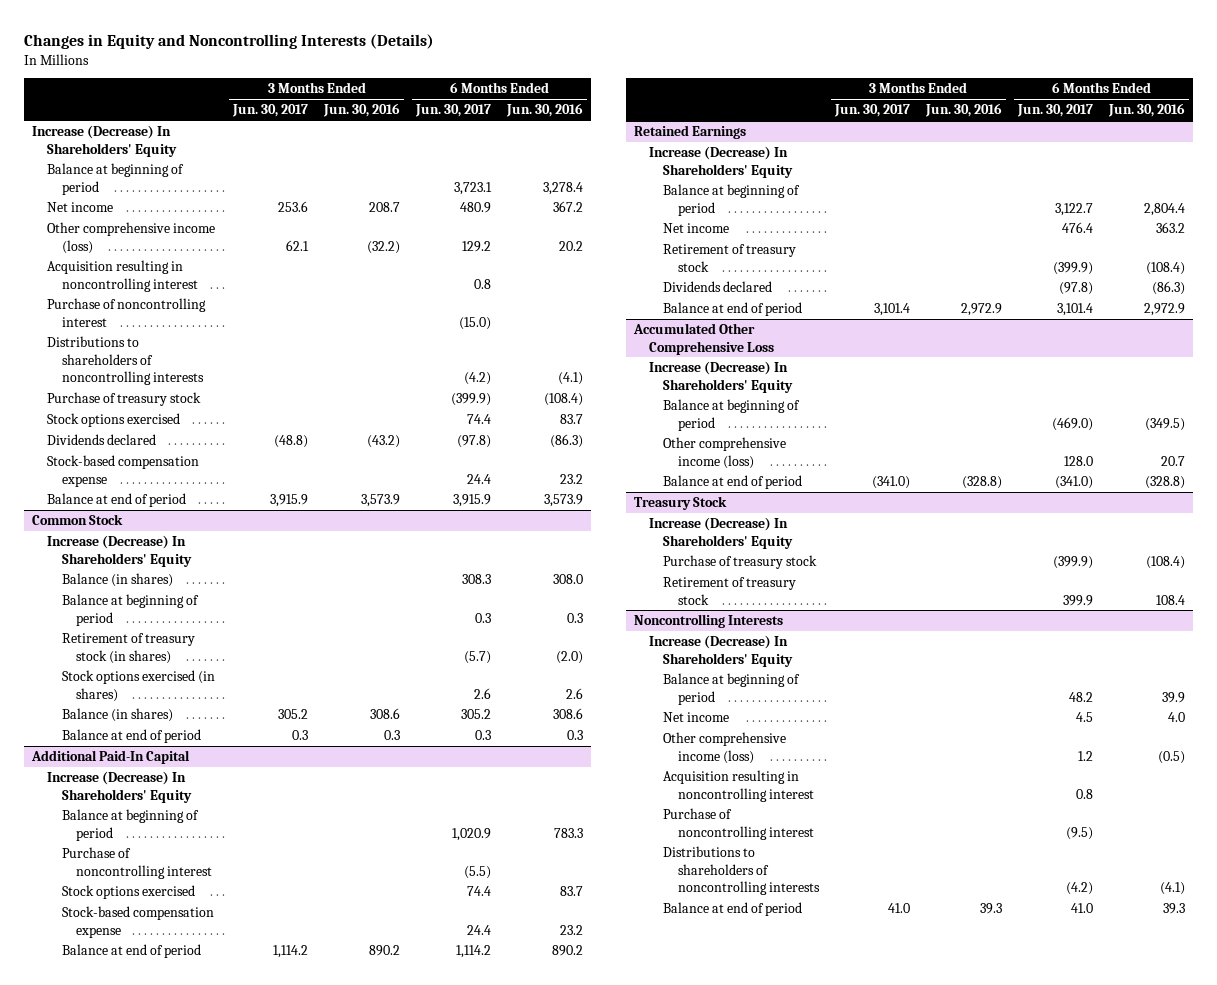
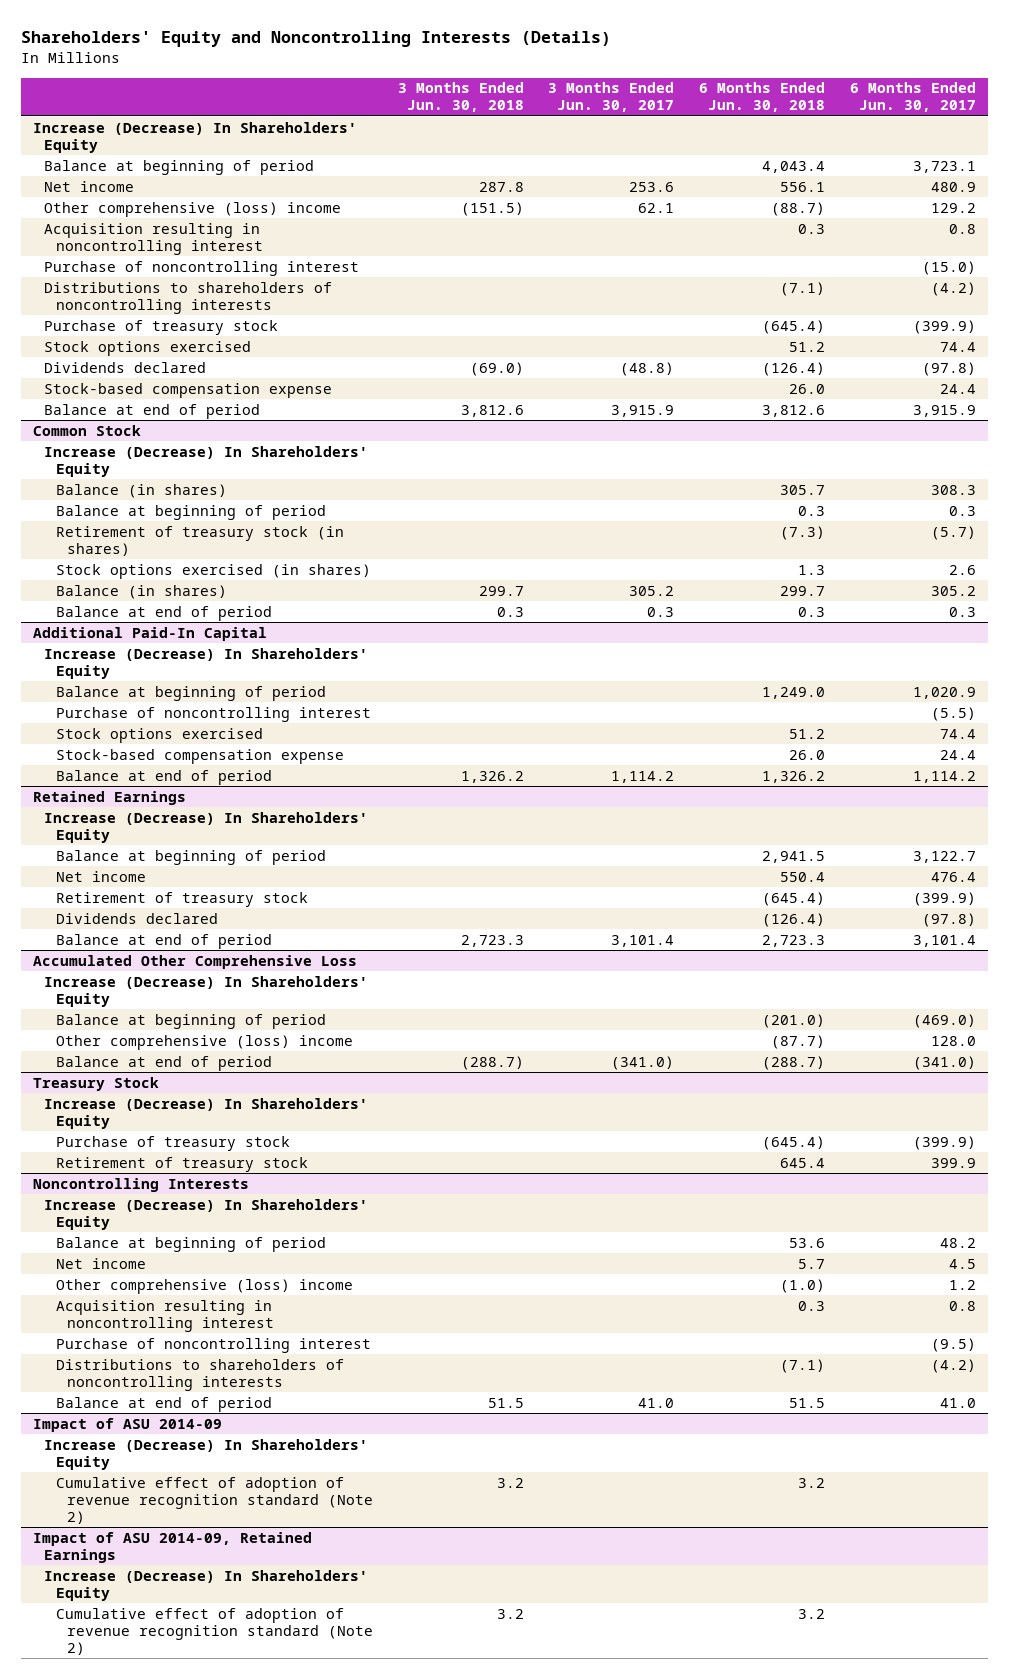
[24,33,435,49] Changes in Equity and Noncontrolling Interests (Details) -> [20,31,611,48] Shareholders' Equity and Noncontrolling Interests (Details)
[323,103,401,118] Jun. 30, 2016 -> none
[506,103,584,118] Jun. 30, 2016 -> none
none -> [397,82,524,113] 3 Months Ended Jun. 30, 2018
none -> [698,82,825,113] 6 Months Ended Jun. 30, 2018
[46,222,215,254] Other comprehensive income (loss) -> [44,201,342,217] Other comprehensive (loss) income
[663,437,787,469] Other comprehensive income (loss) -> [55,1034,353,1050] Other comprehensive (loss) income
[663,732,787,764] Other comprehensive income (loss) -> [55,1278,353,1294] Other comprehensive (loss) income
none -> [33,1417,223,1432] Impact of ASU 2014-09
none -> [44,1438,369,1470] Increase (Decrease) In Shareholders' Equity
none -> [55,1476,374,1524] Cumulative effect of adoption of revenue recognition standard (Note 2)
none -> [33,1531,313,1563] Impact of ASU 2014-09, Retained Earnings
none -> [44,1569,369,1601] Increase (Decrease) In Shareholders' Equity
none -> [55,1607,374,1655] Cumulative effect of adoption of revenue recognition standard (Note 2)

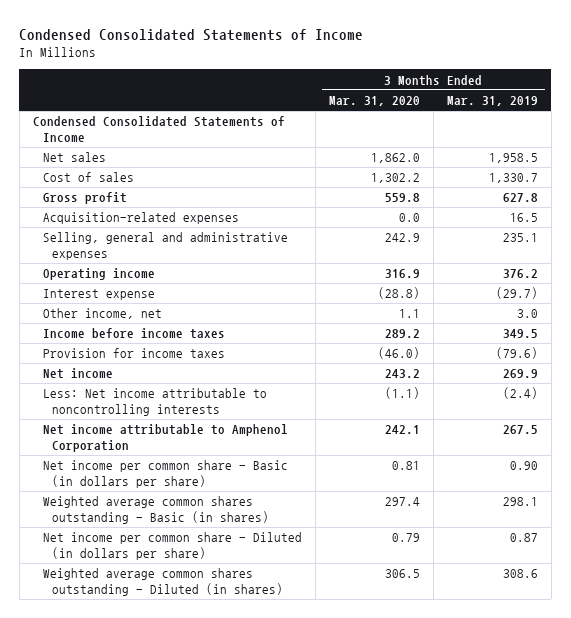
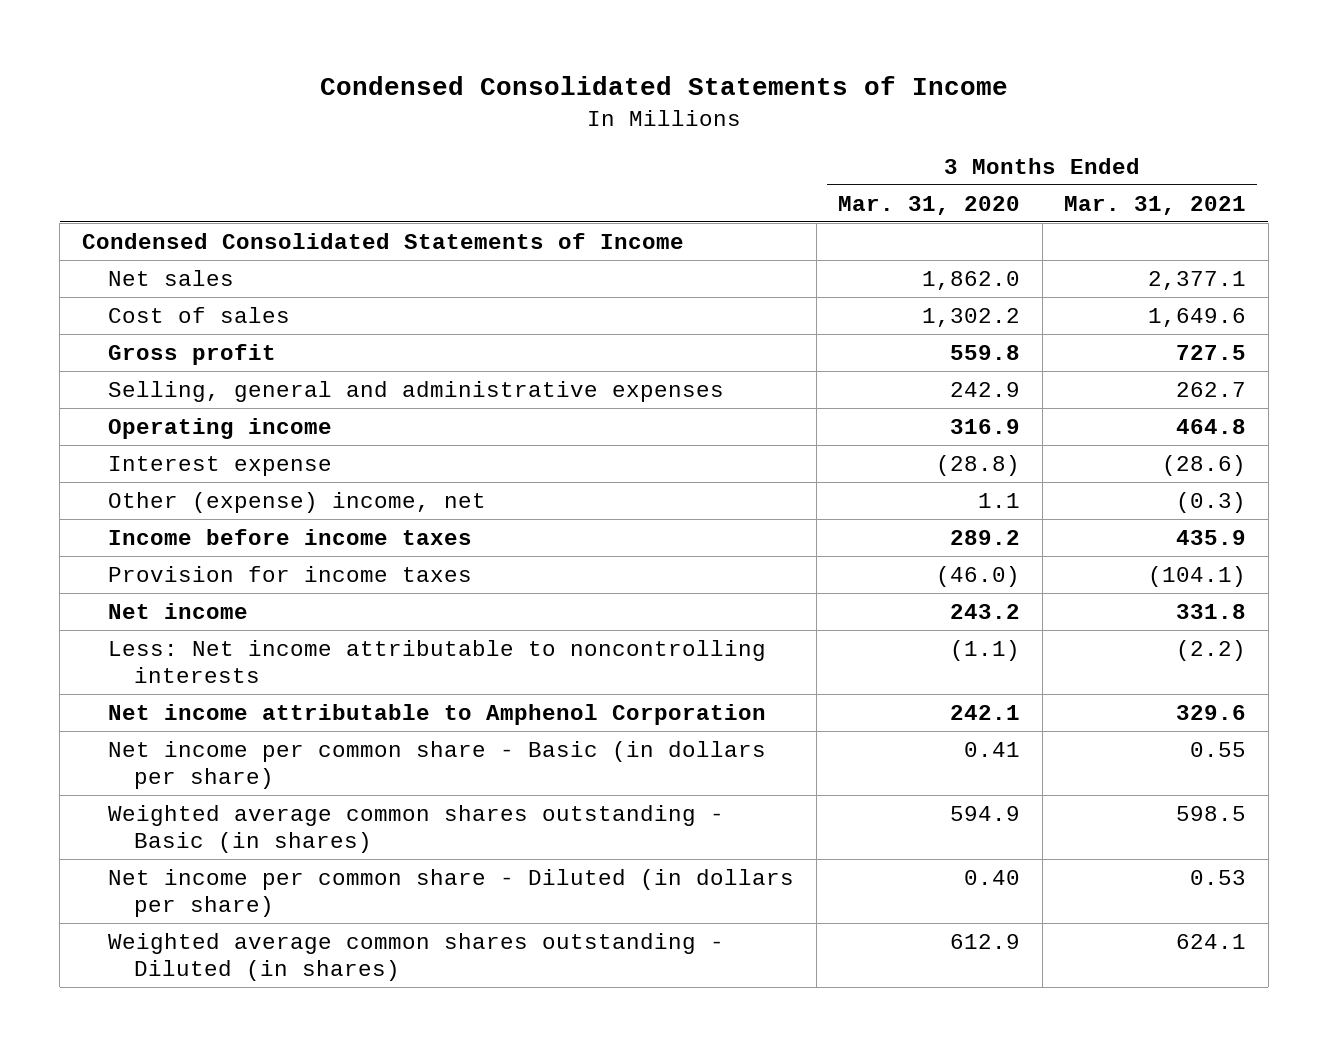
[446,96,538,107] Mar. 31, 2019 -> none
none -> [1064,195,1247,215] Mar. 31, 2021
[42,212,239,225] Acquisition-related expenses -> none
[42,308,162,320] Other income, net -> [107,491,486,513] Other (expense) income, net
[391,461,420,471] 0.81 -> [964,741,1021,757] 0.41
[384,497,420,507] 297.4 -> [950,805,1021,821] 594.9
[391,533,420,543] 0.79 -> [964,869,1021,885] 0.40
[384,569,420,579] 306.5 -> [950,933,1021,949] 612.9

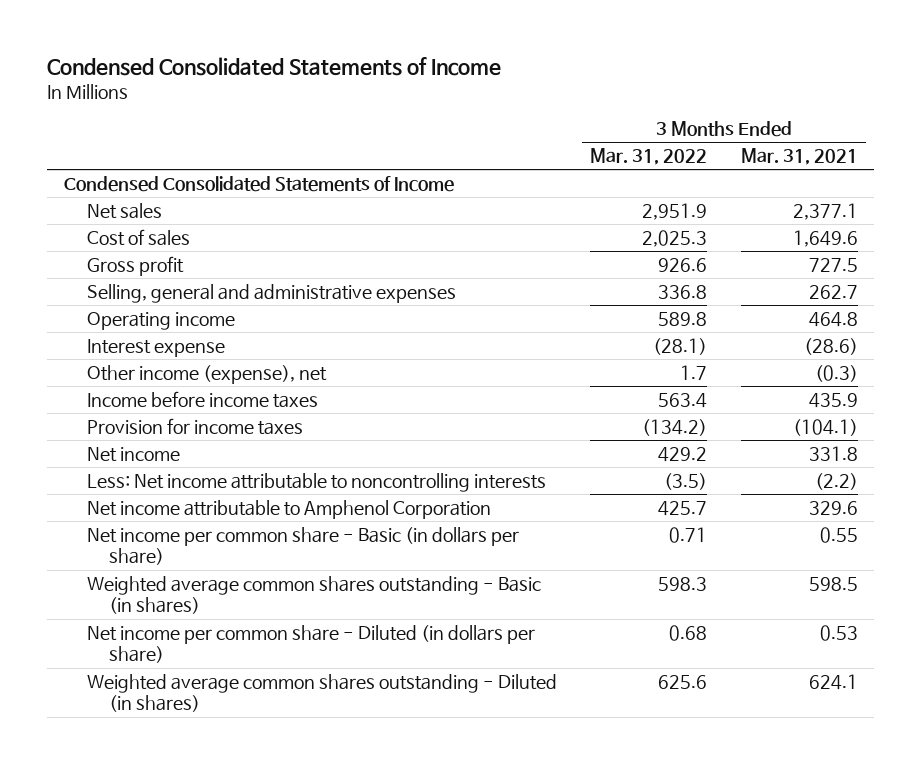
[838,195,1021,215] Mar. 31, 2020 -> none
none -> [590,148,708,166] Mar. 31, 2022
[107,491,486,513] Other (expense) income, net -> [86,364,327,384] Other income (expense), net

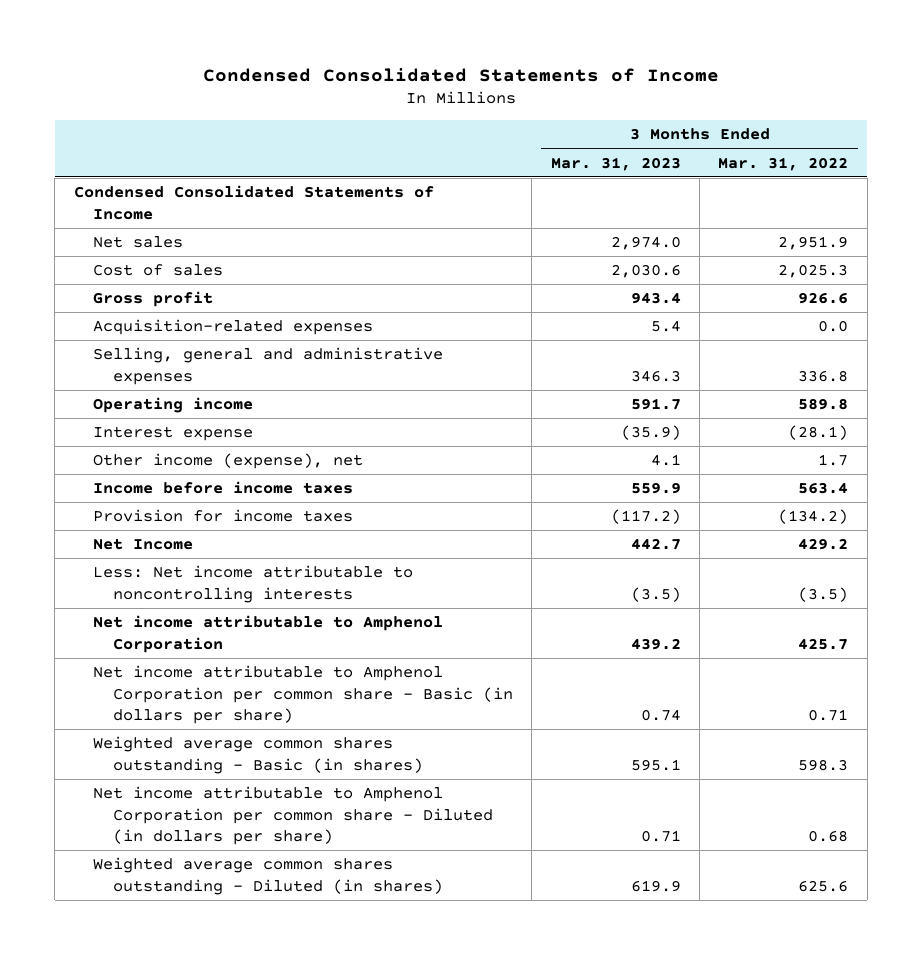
[740,148,858,166] Mar. 31, 2021 -> none
none -> [550,156,681,171] Mar. 31, 2023
none -> [93,319,374,336] Acquisition-related expenses
[86,446,180,462] Net income -> [93,538,194,551] Net Income
[86,526,519,566] Net income per common share - Basic (in dollars per share) -> [93,665,513,725] Net income attributable to Amphenol Corporation per common share - Basic (in dollars per share)
[86,624,535,664] Net income per common share - Diluted (in dollars per share) -> [93,786,493,846] Net income attributable to Amphenol Corporation per common share - Diluted (in dollars per share)

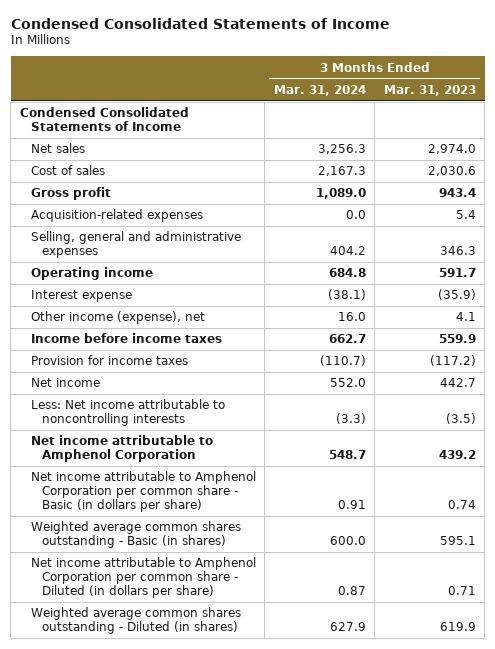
[718,156,849,171] Mar. 31, 2022 -> none
none -> [273,84,366,96] Mar. 31, 2024
[93,538,194,551] Net Income -> [30,378,100,388] Net income

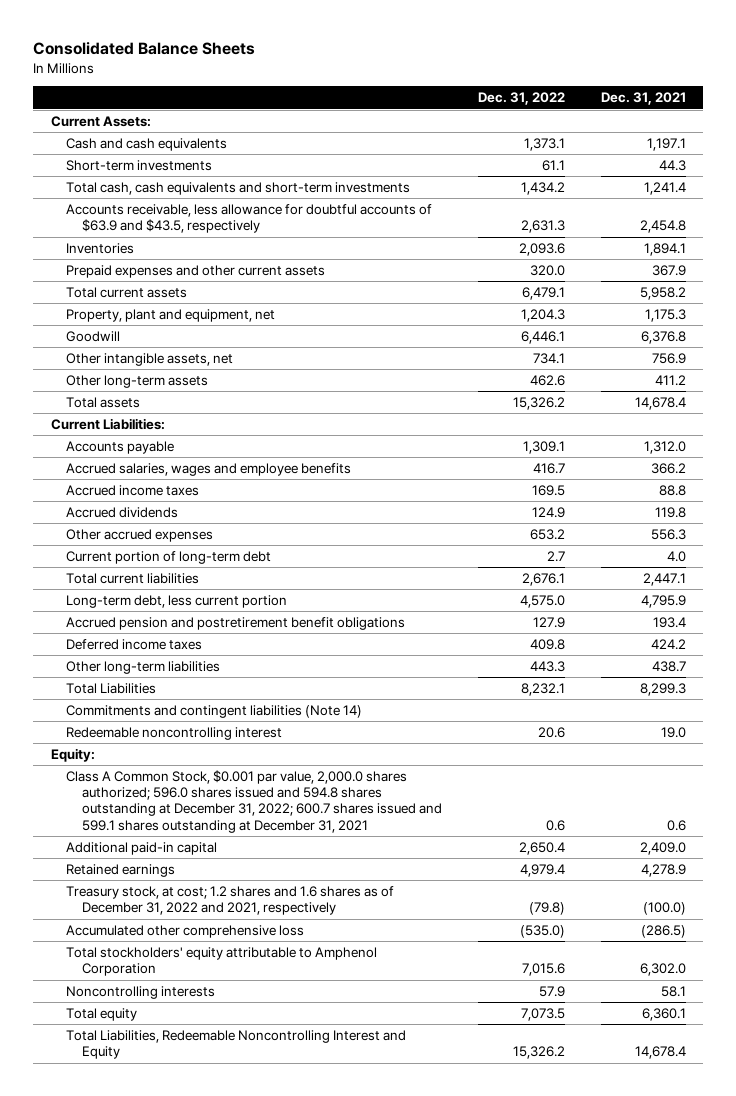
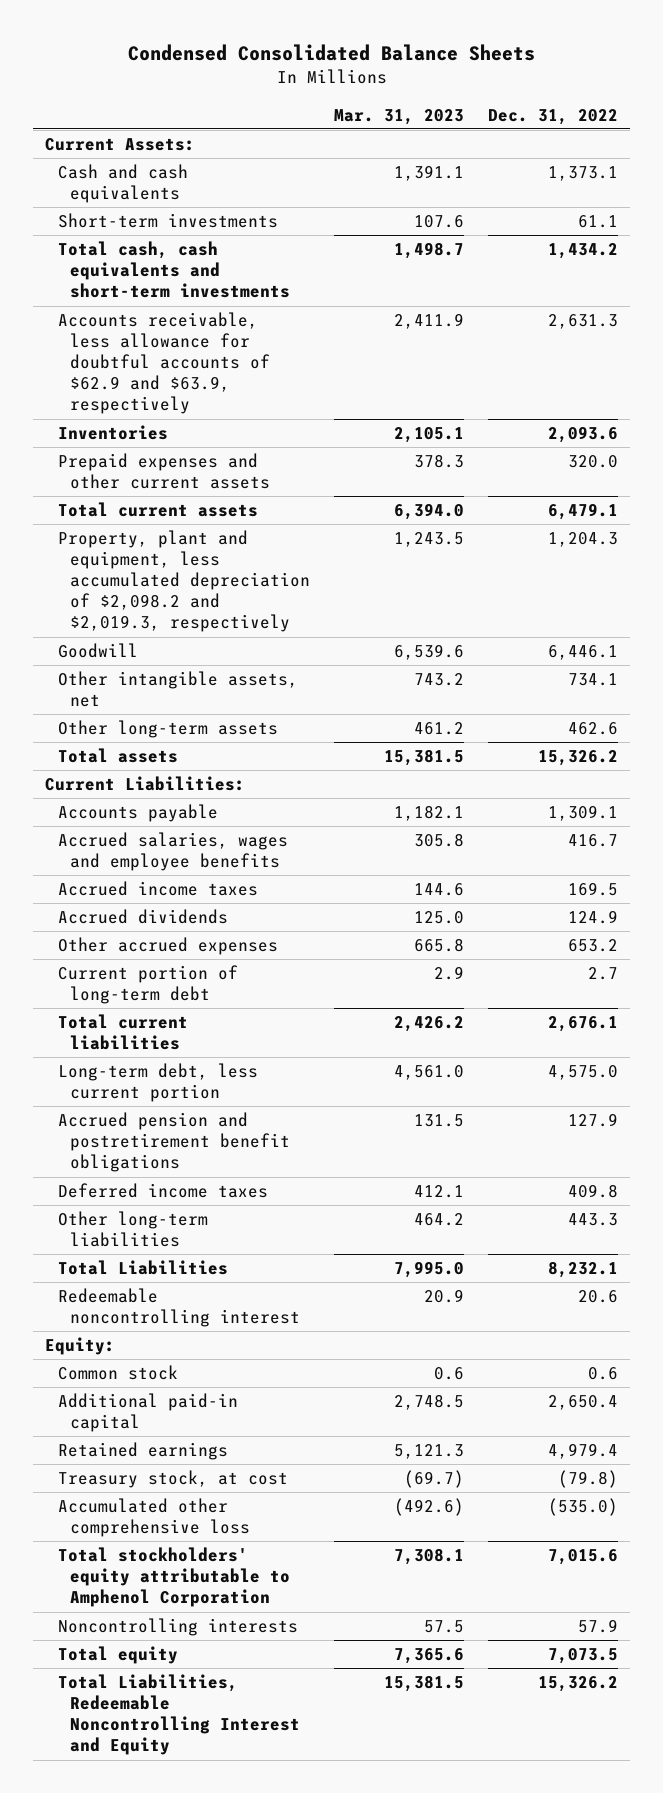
[32,42,255,56] Consolidated Balance Sheets -> [127,43,535,61] Condensed Consolidated Balance Sheets
[600,92,686,106] Dec. 31, 2021 -> none
none -> [334,108,465,125] Mar. 31, 2023
[66,204,433,234] Accounts receivable, less allowance for doubtful accounts of $63.9 and $43.5, respectively -> [57,312,271,415] Accounts receivable, less allowance for doubtful accounts of $62.9 and $63.9, respectively
[66,309,276,323] Property, plant and equipment, net -> [57,530,311,633] Property, plant and equipment, less accumulated depreciation of $2,098.2 and $2,019.3, respectively
[66,705,363,719] Commitments and contingent liabilities (Note 14) -> none
[66,770,442,833] Class A Common Stock, $0.001 par value, 2,000.0 shares authorized; 596.0 shares issued and 594.8 shares outstanding at December 31, 2022; 600.7 shares issued and 599.1 shares outstanding at December 31, 2021 -> [57,1365,178,1381] Common stock
[66,886,395,916] Treasury stock, at cost; 1.2 shares and 1.6 shares as of December 31, 2022 and 2021, respectively -> [57,1470,288,1489] Treasury stock, at cost

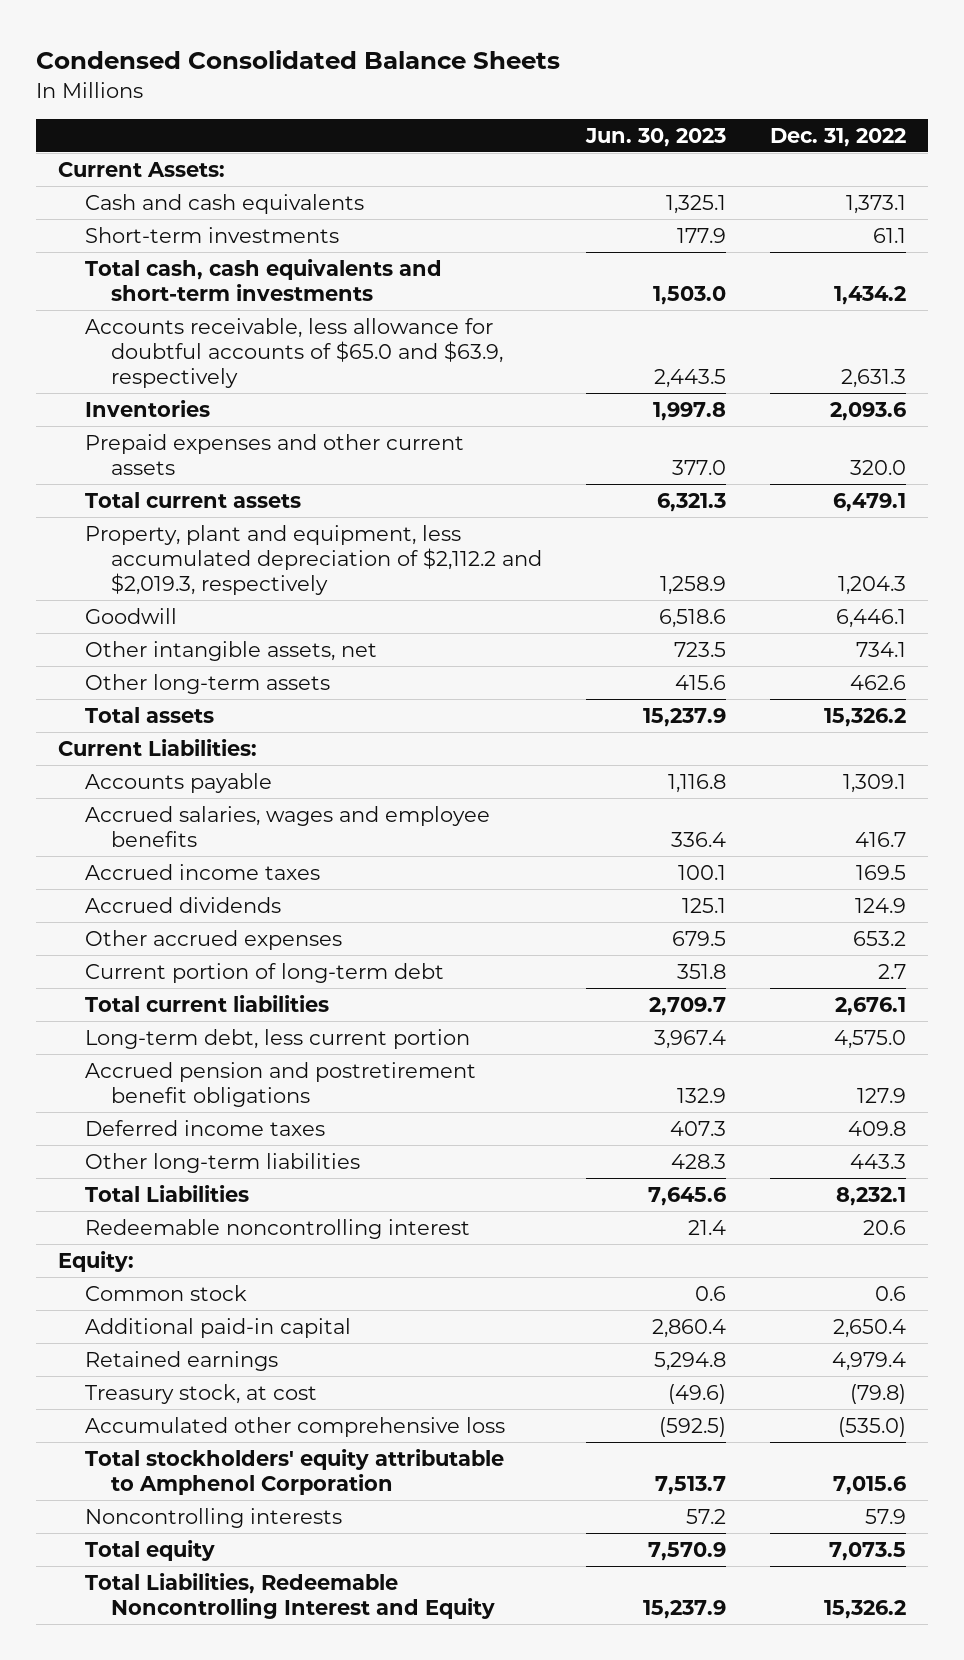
[334,108,465,125] Mar. 31, 2023 -> none
none -> [585,127,727,147] Jun. 30, 2023
[57,312,271,415] Accounts receivable, less allowance for doubtful accounts of $62.9 and $63.9, respectively -> [84,317,504,389] Accounts receivable, less allowance for doubtful accounts of $65.0 and $63.9, respectively
[57,530,311,633] Property, plant and equipment, less accumulated depreciation of $2,098.2 and $2,019.3, respectively -> [84,524,543,596] Property, plant and equipment, less accumulated depreciation of $2,112.2 and $2,019.3, respectively

